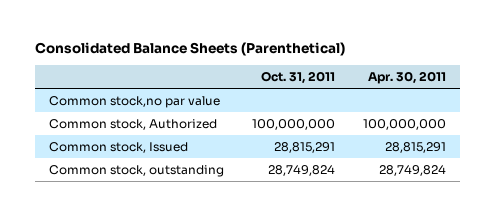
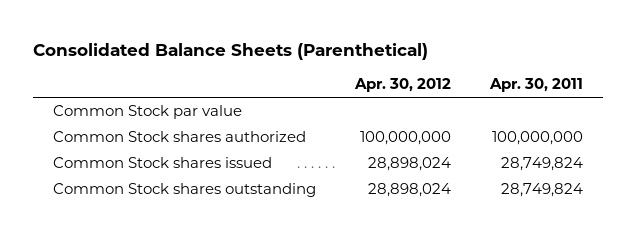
[260,71,335,85] Oct. 31, 2011 -> none
none -> [353,78,451,93] Apr. 30, 2012
[48,96,220,109] Common stock,no par value -> [52,105,242,120] Common Stock par value
[48,119,217,131] Common stock, Authorized -> [52,131,306,143] Common Stock shares authorized
[48,142,188,154] Common stock, Issued -> [52,157,272,169] Common Stock shares issued
[384,142,446,154] 28,815,291 -> [501,157,584,172] 28,749,824
[48,165,224,178] Common stock, outstanding -> [52,183,316,198] Common Stock shares outstanding

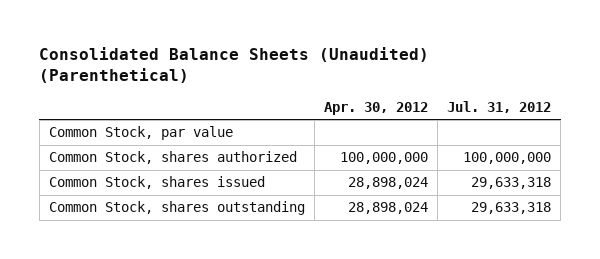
[32,43,428,61] Consolidated Balance Sheets (Parenthetical) -> [39,47,430,84] Consolidated Balance Sheets (Unaudited) (Parenthetical)
[489,78,584,93] Apr. 30, 2011 -> none
none -> [447,100,552,113] Jul. 31, 2012
[52,105,242,120] Common Stock par value -> [49,126,234,141] Common Stock, par value
[52,131,306,143] Common Stock shares authorized -> [49,151,298,165] Common Stock, shares authorized
[52,157,272,169] Common Stock shares issued -> [49,176,266,190] Common Stock, shares issued
[52,183,316,198] Common Stock shares outstanding -> [49,201,306,216] Common Stock, shares outstanding

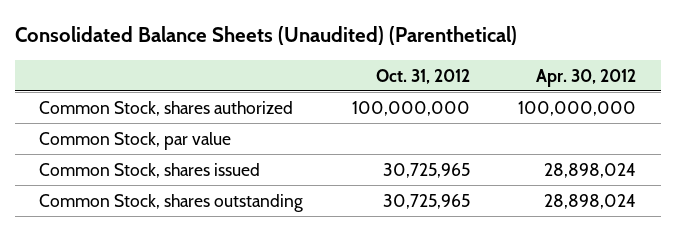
[447,100,552,113] Jul. 31, 2012 -> none
none -> [375,68,470,84] Oct. 31, 2012
[49,126,234,141] Common Stock, par value -> [39,131,232,150] Common Stock, par value

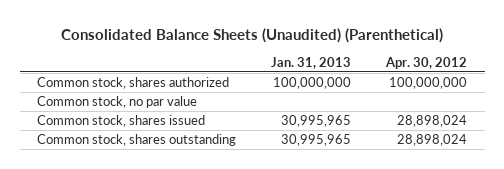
[375,68,470,84] Oct. 31, 2012 -> none
none -> [271,56,352,69] Jan. 31, 2013
[39,100,294,116] Common Stock, shares authorized -> [37,77,230,90] Common stock, shares authorized
[39,131,232,150] Common Stock, par value -> [37,96,198,109] Common stock, no par value
[39,162,261,178] Common Stock, shares issued -> [37,115,206,128] Common stock, shares issued
[39,193,304,212] Common Stock, shares outstanding -> [37,134,237,147] Common stock, shares outstanding

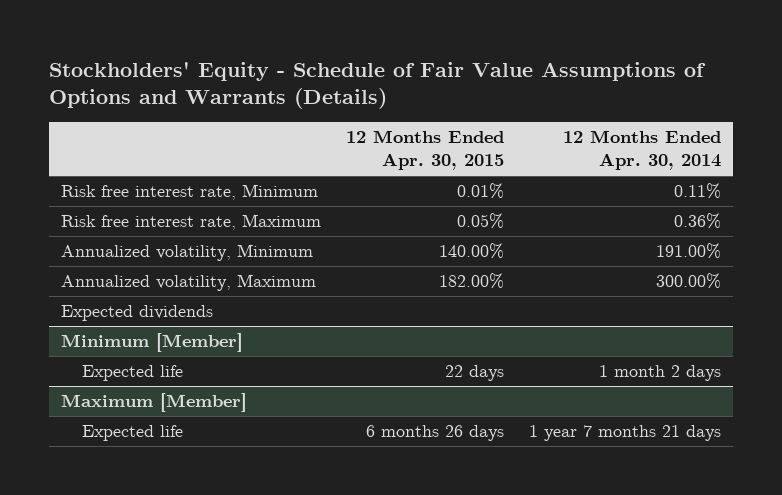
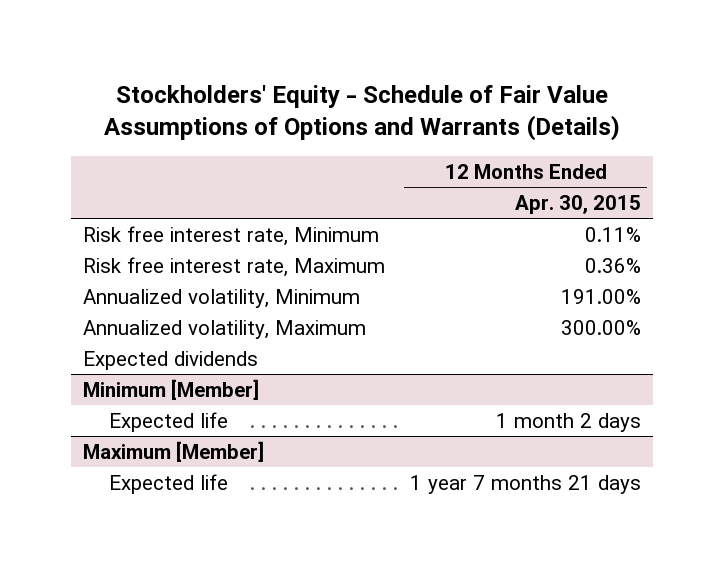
[562,130,721,171] 12 Months Ended Apr. 30, 2014 -> none
[456,183,504,200] 0.01% -> [585,226,642,242] 0.11%
[456,213,504,230] 0.05% -> [585,257,642,273] 0.36%
[438,243,504,260] 140.00% -> [561,288,642,304] 191.00%
[438,273,504,290] 182.00% -> [561,319,642,335] 300.00%
[444,365,504,382] 22 days -> [496,412,642,432] 1 month 2 days
[365,425,504,442] 6 months 26 days -> [410,474,642,494] 1 year 7 months 21 days

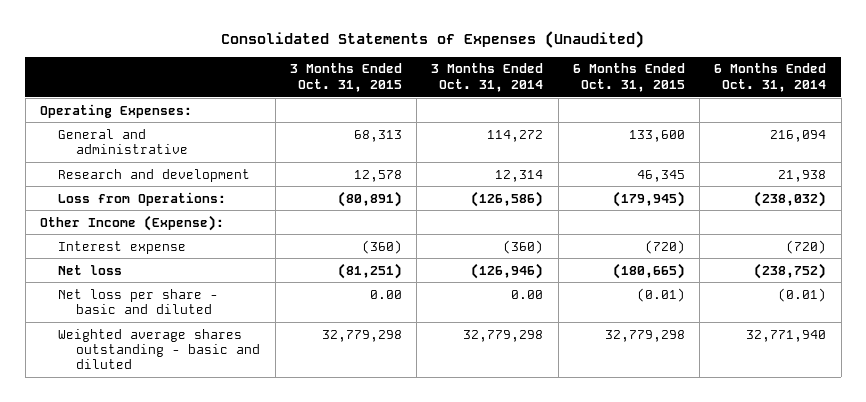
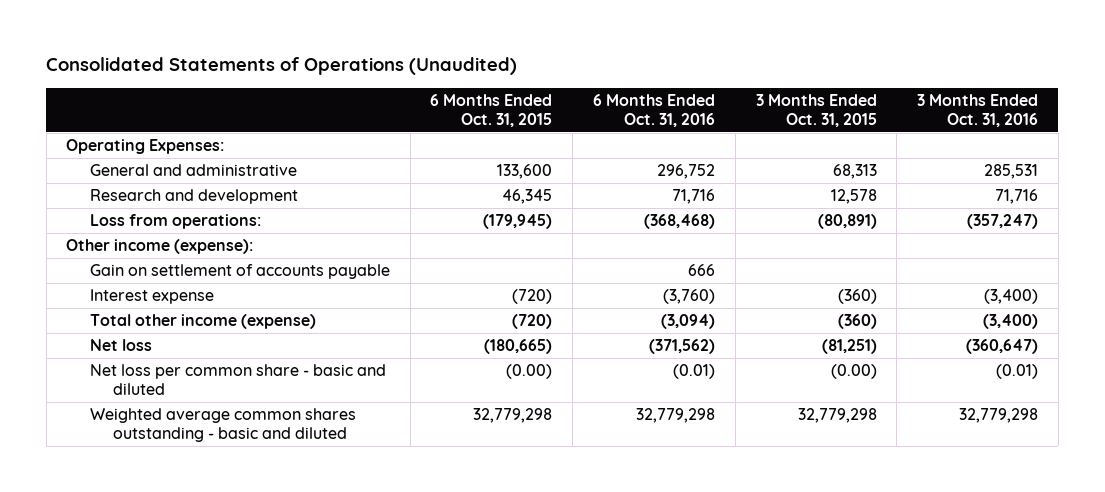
[221,31,645,49] Consolidated Statements of Expenses (Unaudited) -> [46,57,518,76] Consolidated Statements of Operations (Unaudited)
[431,63,544,92] 3 Months Ended Oct. 31, 2014 -> none
[714,63,827,92] 6 Months Ended Oct. 31, 2014 -> none
none -> [592,93,715,127] 6 Months Ended Oct. 31, 2016
none -> [917,93,1039,127] 3 Months Ended Oct. 31, 2016
[58,191,227,206] Loss from Operations: -> [89,214,261,230] Loss from operations:
[39,214,224,231] Other Income (Expense): -> [66,239,254,255] Other income (expense):
none -> [89,264,390,280] Gain on settlement of accounts payable
none -> [89,314,316,330] Total other income (expense)
[58,288,219,314] Net loss per share - basic and diluted -> [89,364,386,396] Net loss per common share - basic and diluted
[369,289,402,299] 0.00 -> [830,364,877,380] (0.00)
[636,287,685,302] (0.01) -> [506,364,553,380] (0.00)
[58,328,261,370] Weighted average shares outstanding - basic and diluted -> [89,408,356,443] Weighted average common shares outstanding - basic and diluted

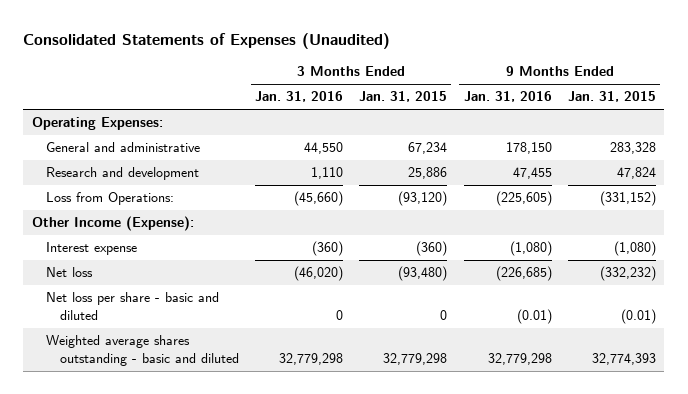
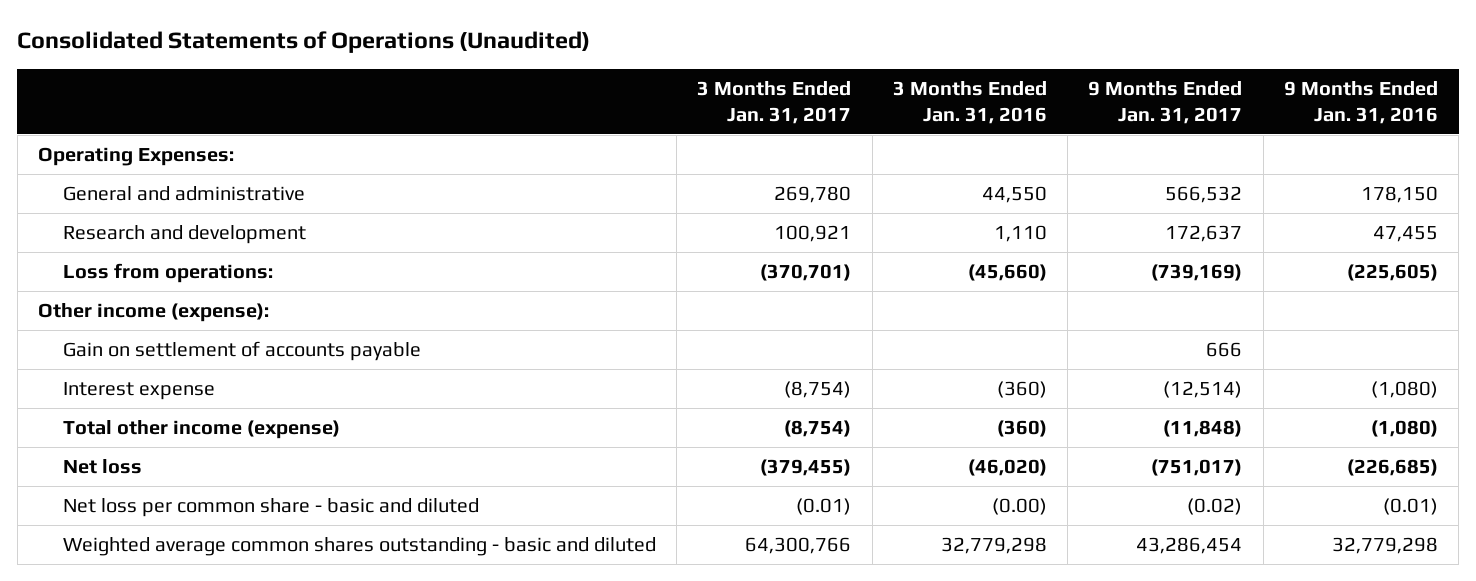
[23,33,391,50] Consolidated Statements of Expenses (Unaudited) -> [17,31,591,54] Consolidated Statements of Operations (Unaudited)
[359,91,448,103] Jan. 31, 2015 -> none
[567,91,656,103] Jan. 31, 2015 -> none
none -> [697,80,852,124] 3 Months Ended Jan. 31, 2017
none -> [1088,80,1243,124] 9 Months Ended Jan. 31, 2017
[45,192,174,206] Loss from Operations: -> [62,263,273,284] Loss from operations:
[31,216,194,232] Other Income (Expense): -> [37,303,269,323] Other income (expense):
none -> [62,341,421,362] Gain on settlement of accounts payable
none -> [62,420,340,440] Total other income (expense)
[45,292,219,321] Net loss per share - basic and diluted -> [62,498,479,518] Net loss per common share - basic and diluted
[335,310,343,321] 0 -> [991,498,1047,516] (0.00)
[45,335,239,367] Weighted average shares outstanding - basic and diluted -> [62,537,656,557] Weighted average common shares outstanding - basic and diluted

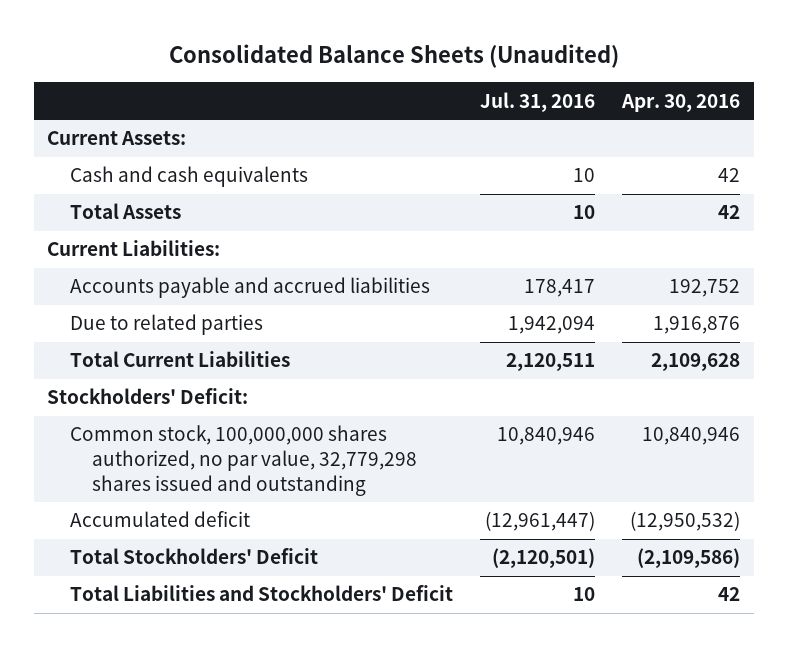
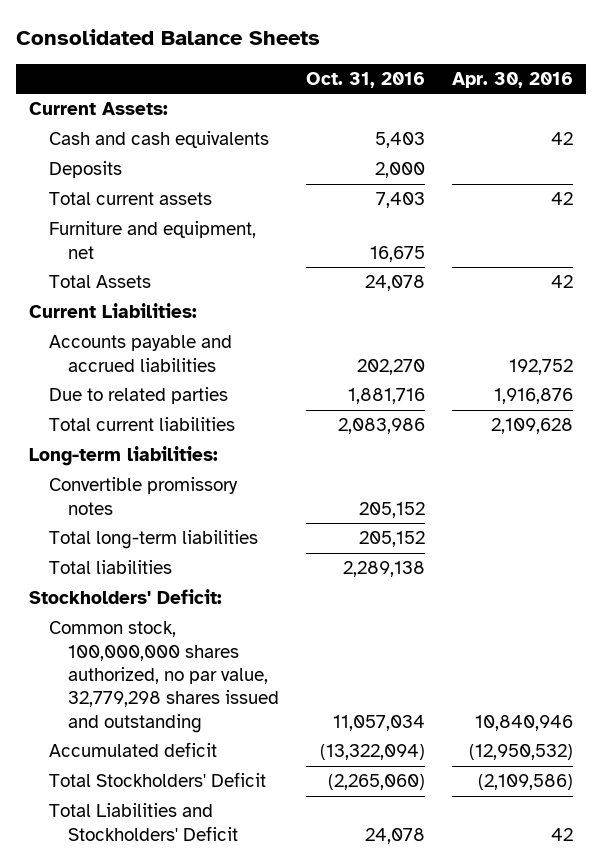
[168,44,619,69] Consolidated Balance Sheets (Unaudited) -> [15,28,320,45] Consolidated Balance Sheets
[479,91,595,112] Jul. 31, 2016 -> none
none -> [305,71,425,88] Oct. 31, 2016
none -> [48,161,122,179] Deposits
none -> [48,192,212,206] Total current assets
none -> [48,221,256,259] Furniture and equipment, net
[69,351,290,368] Total Current Liabilities -> [48,417,235,432] Total current liabilities
none -> [29,446,219,467] Long-term liabilities:
none -> [48,477,238,515] Convertible promissory notes
none -> [48,530,258,550] Total long-term liabilities
none -> [48,560,172,575] Total liabilities

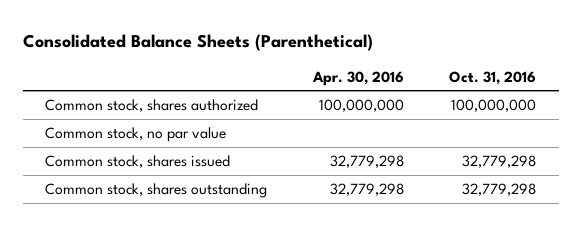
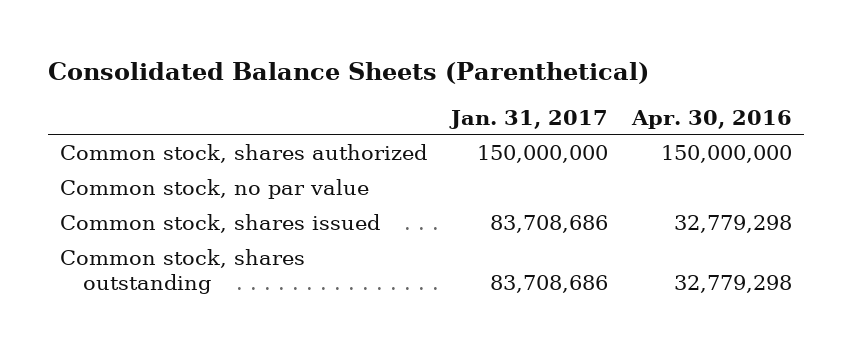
[449,70,537,85] Oct. 31, 2016 -> none
none -> [449,109,609,129] Jan. 31, 2017
[318,98,404,112] 100,000,000 -> [661,144,793,163] 150,000,000

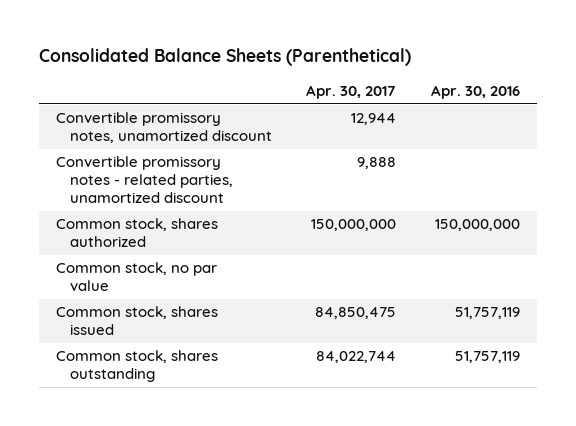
[449,109,609,129] Jan. 31, 2017 -> none
none -> [306,85,397,100] Apr. 30, 2017
none -> [56,112,272,144] Convertible promissory notes, unamortized discount
none -> [56,156,233,204] Convertible promissory notes - related parties, unamortized discount
[674,214,793,233] 32,779,298 -> [454,307,520,320] 51,757,119
[674,274,793,293] 32,779,298 -> [454,351,520,364] 51,757,119

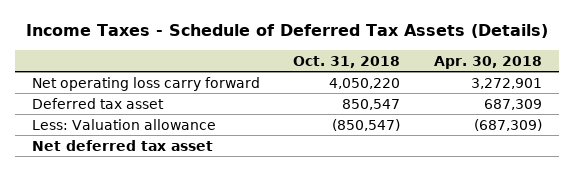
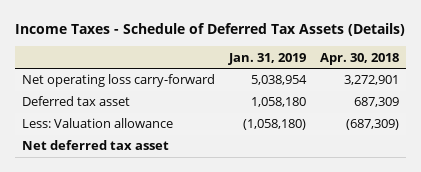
[293,55,401,68] Oct. 31, 2018 -> none
none -> [228,52,307,65] Jan. 31, 2019
[31,76,260,91] Net operating loss carry forward -> [22,74,216,88] Net operating loss carry-forward

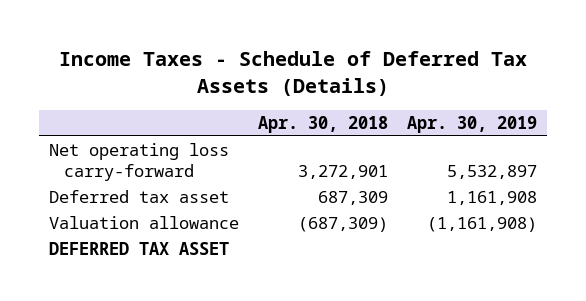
[228,52,307,65] Jan. 31, 2019 -> none
none -> [407,116,538,134] Apr. 30, 2019
[22,118,174,129] Less: Valuation allowance -> [49,216,240,230] Valuation allowance
[22,140,170,151] Net deferred tax asset -> [49,242,230,256] DEFERRED TAX ASSET

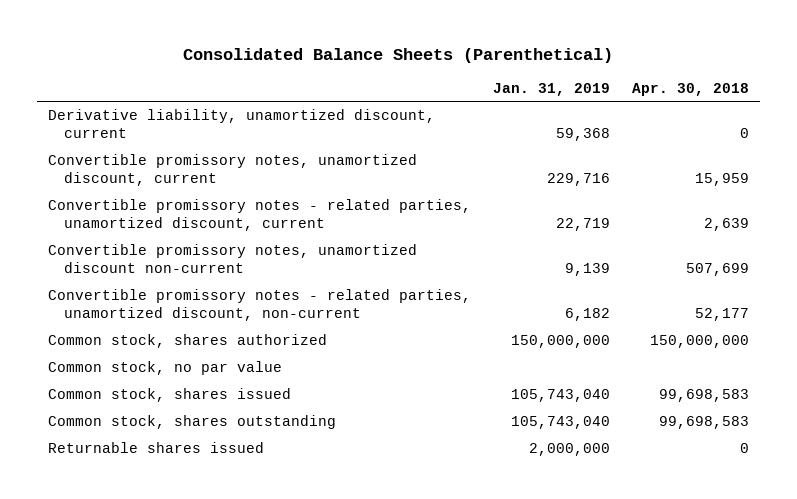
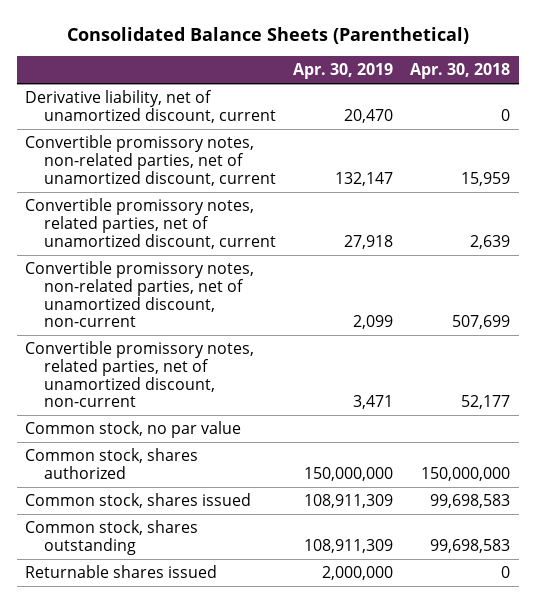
[492,82,610,96] Jan. 31, 2019 -> none
none -> [293,63,394,80] Apr. 30, 2019
[47,109,435,139] Derivative liability, unamortized discount, current -> [25,90,277,123] Derivative liability, net of unamortized discount, current
[47,154,417,187] Convertible promissory notes, unamortized discount, current -> [25,135,277,186] Convertible promissory notes, non-related parties, net of unamortized discount, current
[47,199,471,232] Convertible promissory notes - related parties, unamortized discount, current -> [25,198,277,249] Convertible promissory notes, related parties, net of unamortized discount, current
[47,244,417,274] Convertible promissory notes, unamortized discount non-current -> [25,261,255,328] Convertible promissory notes, non-related parties, net of unamortized discount, non-current
[47,289,471,322] Convertible promissory notes - related parties, unamortized discount, non-current -> [25,341,255,408] Convertible promissory notes, related parties, net of unamortized discount, non-current
[47,334,327,349] Common stock, shares authorized -> [25,448,199,479] Common stock, shares authorized

